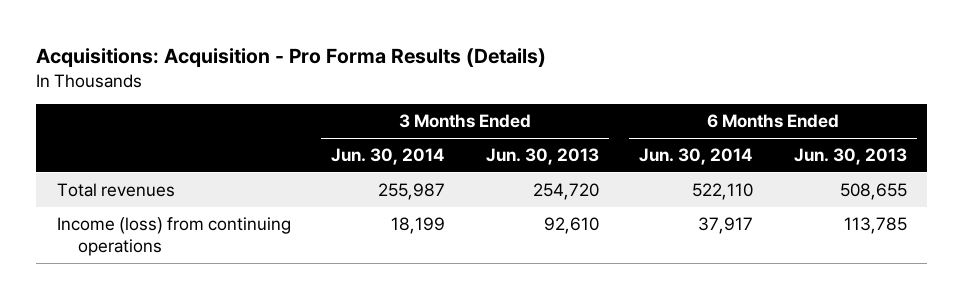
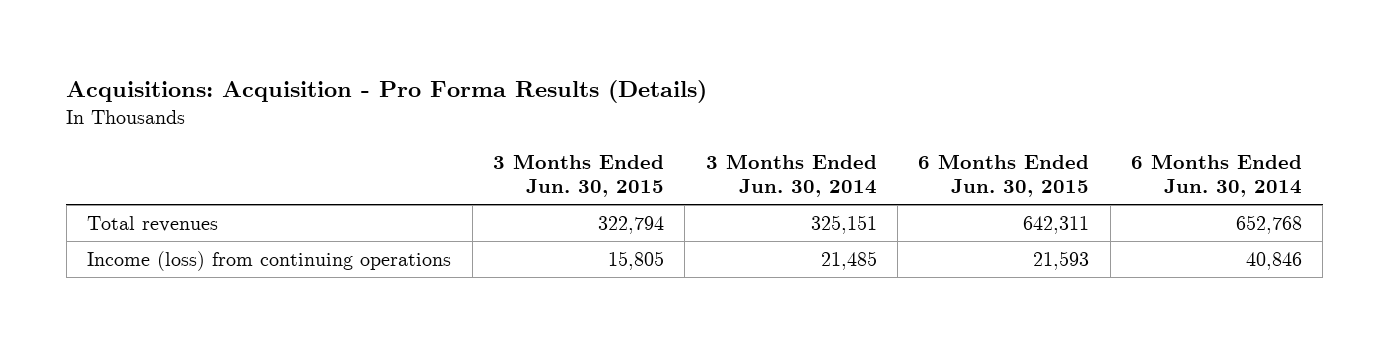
[485,148,599,166] Jun. 30, 2013 -> none
[793,148,907,166] Jun. 30, 2013 -> none
none -> [492,153,664,197] 3 Months Ended Jun. 30, 2015
none -> [918,153,1090,197] 6 Months Ended Jun. 30, 2015
[378,183,446,201] 255,987 -> [810,215,877,235] 325,151
[692,183,754,201] 522,110 -> [1235,215,1302,235] 652,768
[391,217,446,235] 18,199 -> [820,251,877,271] 21,485
[698,217,754,235] 37,917 -> [1245,252,1302,271] 40,846

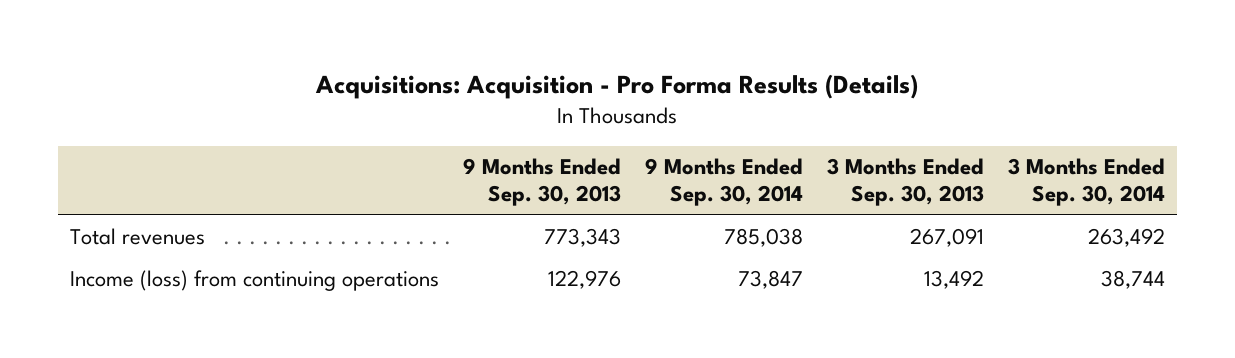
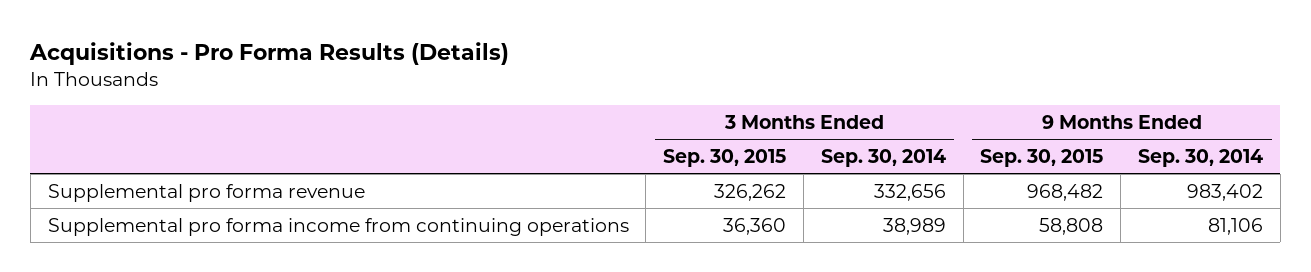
[315,73,919,99] Acquisitions: Acquisition - Pro Forma Results (Details) -> [29,42,510,66] Acquisitions - Pro Forma Results (Details)
[462,158,621,207] 9 Months Ended Sep. 30, 2013 -> none
[827,158,985,207] 3 Months Ended Sep. 30, 2013 -> none
none -> [663,149,787,168] Sep. 30, 2015
none -> [980,149,1104,168] Sep. 30, 2015
[69,228,205,246] Total revenues -> none
none -> [47,183,365,202] Supplemental pro forma revenue
[69,270,439,292] Income (loss) from continuing operations -> [47,217,629,236] Supplemental pro forma income from continuing operations
[737,270,803,290] 73,847 -> [1208,217,1264,235] 81,106
[1101,270,1166,290] 38,744 -> [882,217,946,235] 38,989

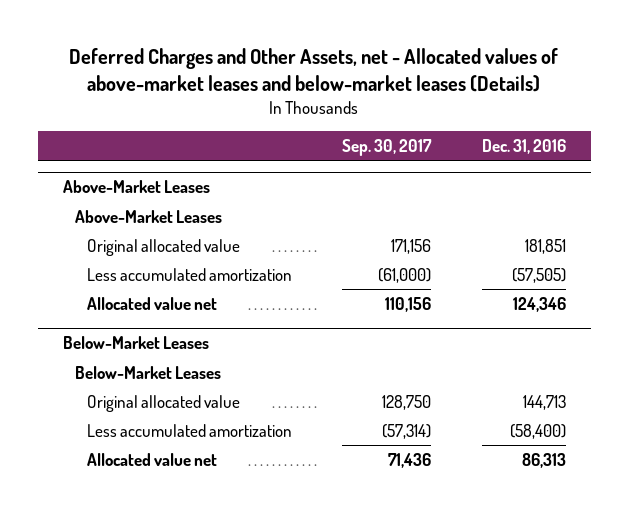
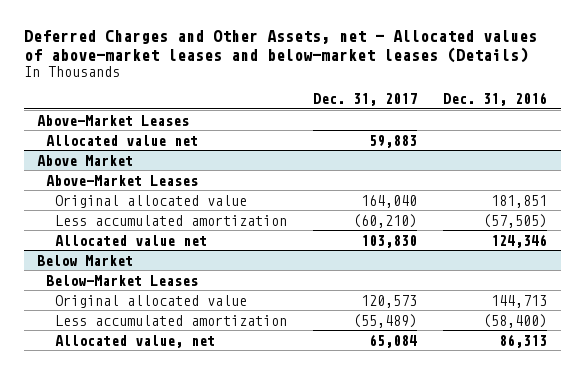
[342,139,433,157] Sep. 30, 2017 -> none
none -> [313,93,418,107] Dec. 31, 2017
[62,180,210,194] Above-Market Leases -> none
none -> [45,134,198,146] Allocated value net
none -> [36,154,133,166] Above Market
none -> [45,174,198,186] Above-Market Leases
[62,336,209,350] Below-Market Leases -> [36,254,133,266] Below Market
[86,453,217,467] Allocated value net -> [54,334,215,348] Allocated value, net

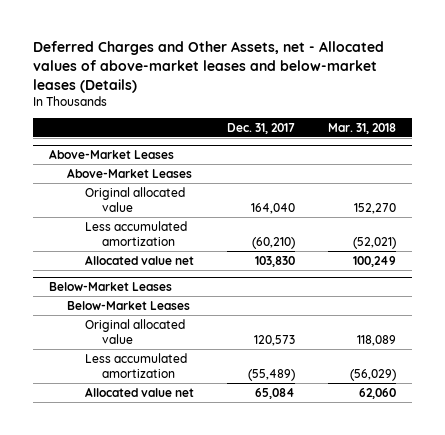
[443,92,548,107] Dec. 31, 2016 -> none
none -> [327,122,396,134] Mar. 31, 2018
[36,114,189,126] Above-Market Leases -> none
[45,134,198,146] Allocated value net -> none
[36,154,133,166] Above Market -> [49,149,175,160] Above-Market Leases
[36,254,133,266] Below Market -> [49,282,173,292] Below-Market Leases
[54,334,215,348] Allocated value, net -> [84,386,194,397] Allocated value net

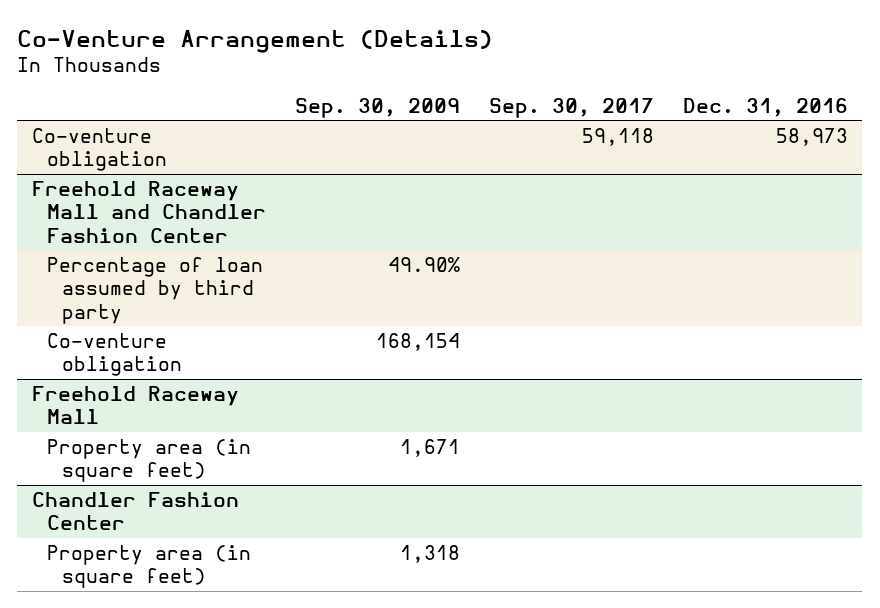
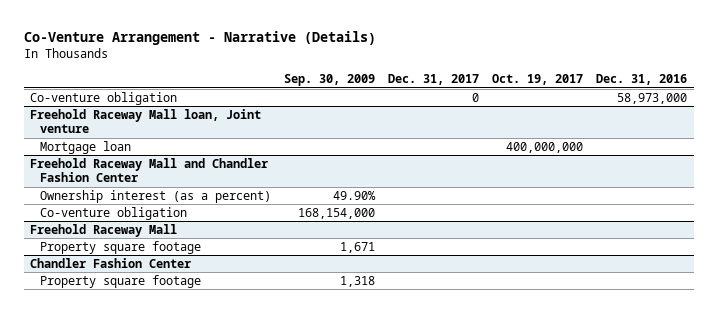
[17,29,494,53] Co-Venture Arrangement (Details) -> [23,31,376,46] Co-Venture Arrangement - Narrative (Details)
[488,98,654,119] Sep. 30, 2017 -> none
none -> [388,74,480,86] Dec. 31, 2017
none -> [492,74,584,86] Oct. 19, 2017
[775,127,848,146] 58,973 -> [617,92,688,104] 58,973,000
none -> [30,108,262,134] Freehold Raceway Mall loan, Joint venture
none -> [40,140,132,154] Mortgage loan
[46,256,263,325] Percentage of loan assumed by third party -> [40,189,272,203] Ownership interest (as a percent)
[375,332,460,351] 168,154 -> [298,207,376,219] 168,154,000
[46,438,251,483] Property area (in square feet) -> [40,240,202,254] Property square footage
[46,544,251,589] Property area (in square feet) -> [40,274,202,288] Property square footage

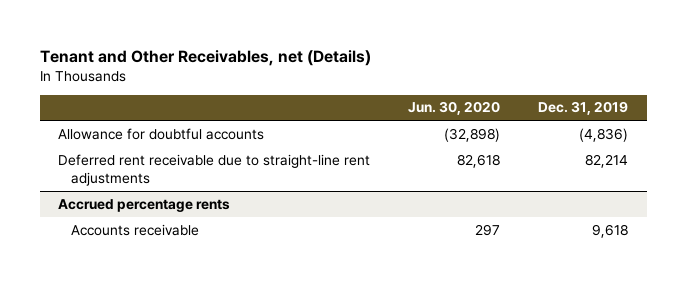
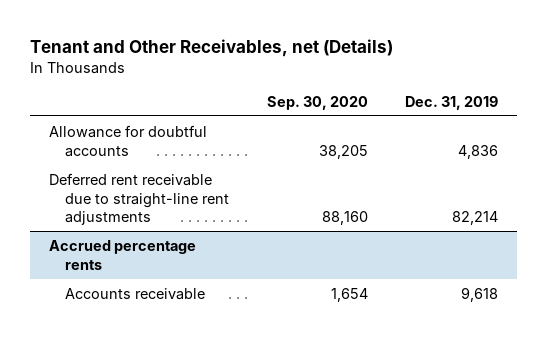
[408,101,501,116] Jun. 30, 2020 -> none
none -> [266,95,368,110] Sep. 30, 2020
[578,127,628,142] (4,836) -> [458,144,499,159] 4,836

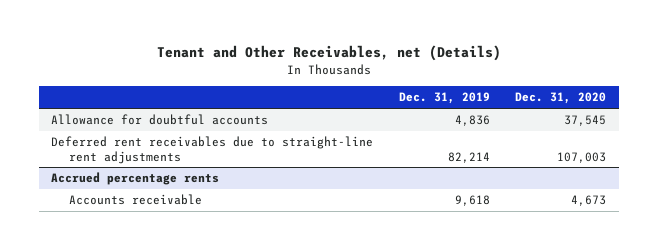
[266,95,368,110] Sep. 30, 2020 -> none
none -> [515,92,607,105] Dec. 31, 2020
[48,172,230,226] Deferred rent receivable due to straight-line rent adjustments -> [51,136,374,164] Deferred rent receivables due to straight-line rent adjustments

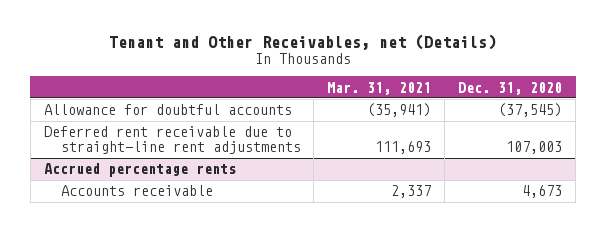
[398,92,490,105] Dec. 31, 2019 -> none
none -> [327,81,432,95] Mar. 31, 2021
[564,115,607,127] 37,545 -> [498,103,563,118] (37,545)
[51,136,374,164] Deferred rent receivables due to straight-line rent adjustments -> [43,126,301,155] Deferred rent receivable due to straight-line rent adjustments

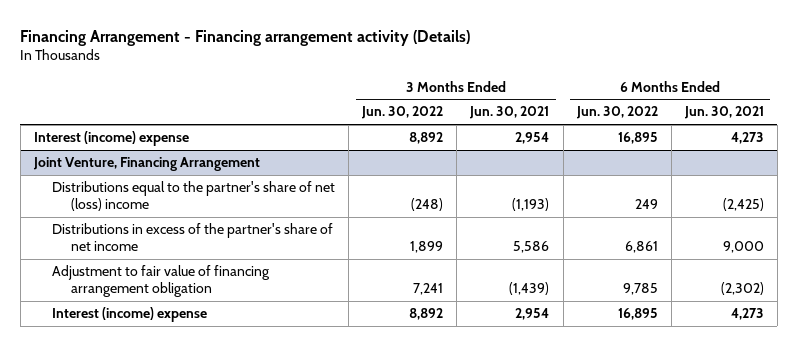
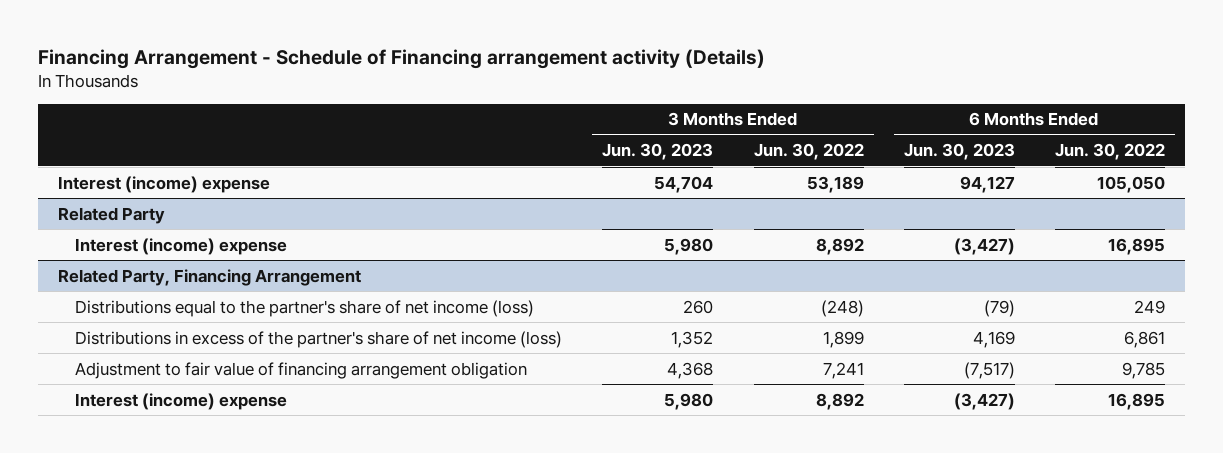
[20,29,471,46] Financing Arrangement - Financing arrangement activity (Details) -> [37,48,765,69] Financing Arrangement - Schedule of Financing arrangement activity (Details)
[469,106,550,120] Jun. 30, 2021 -> none
[683,106,764,120] Jun. 30, 2021 -> none
none -> [602,143,714,161] Jun. 30, 2023
none -> [903,143,1015,161] Jun. 30, 2023
none -> [57,175,270,193] Interest (income) expense
none -> [57,206,165,224] Related Party
[32,157,260,172] Joint Venture, Financing Arrangement -> none
none -> [57,268,361,286] Related Party, Financing Arrangement
[52,181,336,212] Distributions equal to the partner's share of net (loss) income -> [75,299,535,317] Distributions equal to the partner's share of net income (loss)
[52,223,334,252] Distributions in excess of the partner's share of net income -> [75,330,563,348] Distributions in excess of the partner's share of net income (loss)

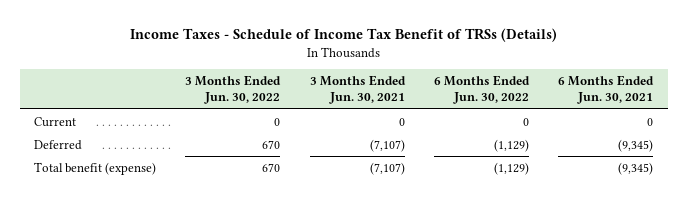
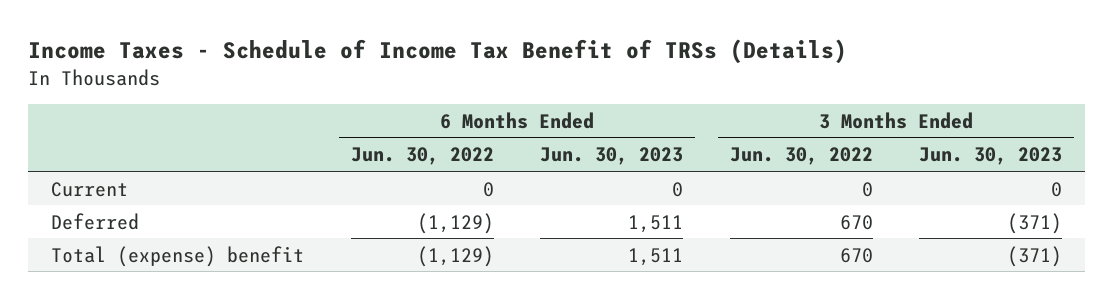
[309,75,406,105] 3 Months Ended Jun. 30, 2021 -> none
[558,75,655,105] 6 Months Ended Jun. 30, 2021 -> none
none -> [540,147,684,166] Jun. 30, 2023
none -> [919,147,1063,166] Jun. 30, 2023
[34,161,157,175] Total benefit (expense) -> [51,245,305,267] Total (expense) benefit

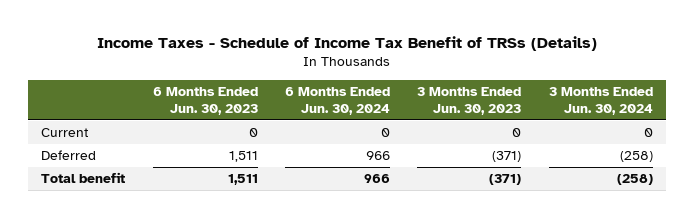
[350,147,494,166] Jun. 30, 2022 -> none
[729,147,873,166] Jun. 30, 2022 -> none
none -> [285,86,391,115] 6 Months Ended Jun. 30, 2024
none -> [548,86,653,115] 3 Months Ended Jun. 30, 2024
[51,245,305,267] Total (expense) benefit -> [41,172,126,184] Total benefit

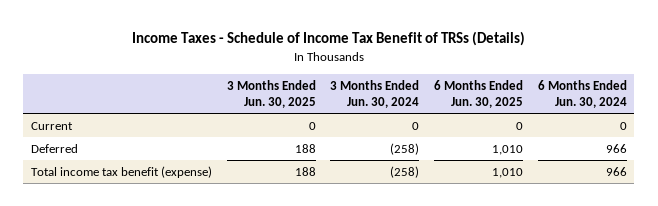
[152,86,258,115] 6 Months Ended Jun. 30, 2023 -> none
[417,86,522,115] 3 Months Ended Jun. 30, 2023 -> none
none -> [226,79,316,109] 3 Months Ended Jun. 30, 2025
none -> [434,79,524,109] 6 Months Ended Jun. 30, 2025
[41,172,126,184] Total benefit -> [30,165,212,178] Total income tax benefit (expense)

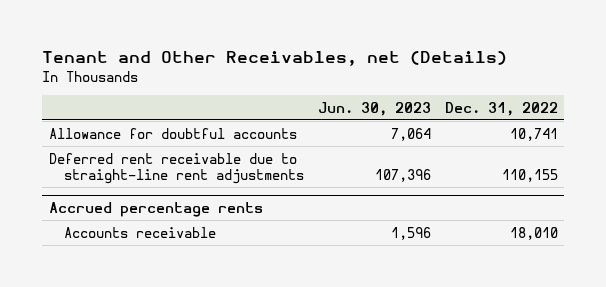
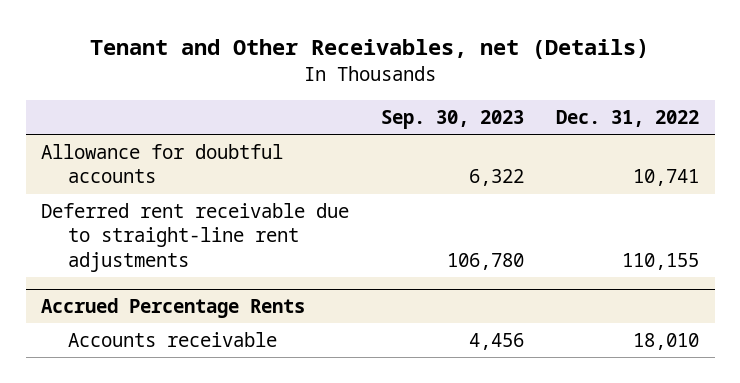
[317,101,431,116] Jun. 30, 2023 -> none
none -> [381,110,525,130] Sep. 30, 2023
[48,201,263,217] Accrued percentage rents -> [41,298,306,319] Accrued Percentage Rents

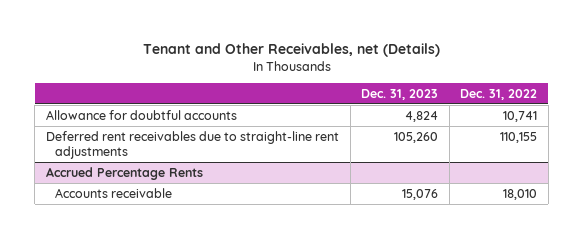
[381,110,525,130] Sep. 30, 2023 -> none
none -> [361,88,439,100] Dec. 31, 2023
[41,202,350,272] Deferred rent receivable due to straight-line rent adjustments -> [45,130,339,160] Deferred rent receivables due to straight-line rent adjustments

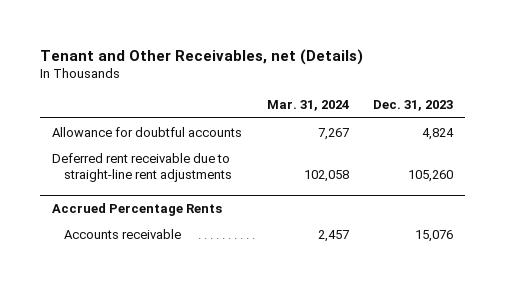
[460,88,538,100] Dec. 31, 2022 -> none
none -> [266,100,349,112] Mar. 31, 2024
[45,130,339,160] Deferred rent receivables due to straight-line rent adjustments -> [52,152,233,182] Deferred rent receivable due to straight-line rent adjustments

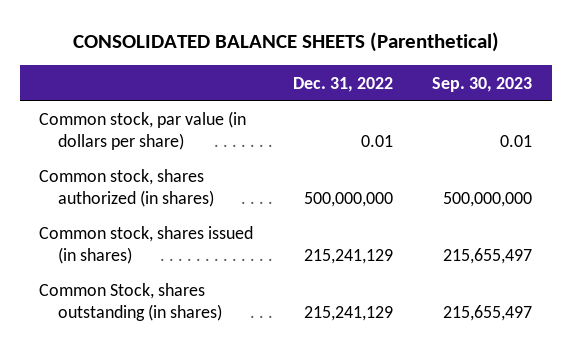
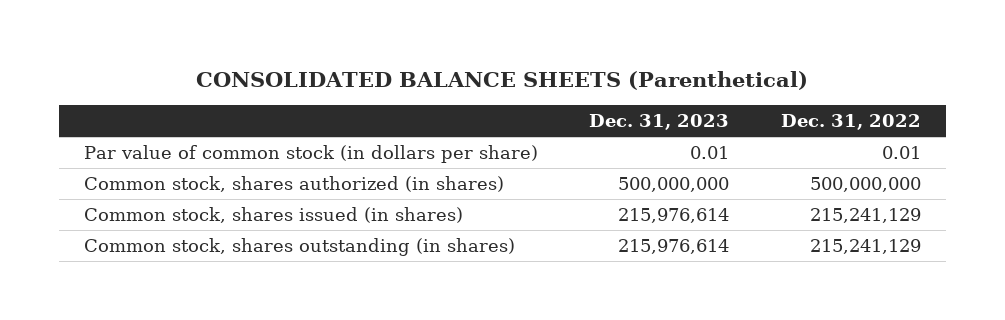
[431,76,532,92] Sep. 30, 2023 -> none
none -> [589,114,730,131] Dec. 31, 2023
[39,111,247,150] Common stock, par value (in dollars per share) -> [84,145,539,164] Par value of common stock (in dollars per share)
[39,283,222,321] Common Stock, shares outstanding (in shares) -> [84,238,516,257] Common stock, shares outstanding (in shares)

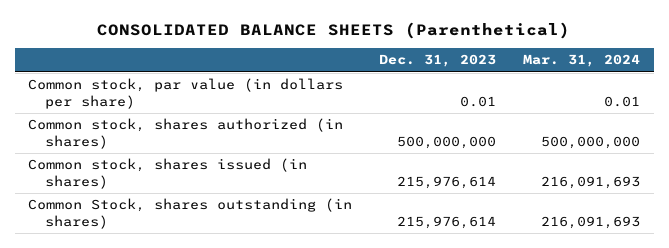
[780,114,921,131] Dec. 31, 2022 -> none
none -> [523,54,641,68] Mar. 31, 2024
[84,145,539,164] Par value of common stock (in dollars per share) -> [28,78,344,109] Common stock, par value (in dollars per share)
[84,238,516,257] Common stock, shares outstanding (in shares) -> [28,198,353,229] Common Stock, shares outstanding (in shares)

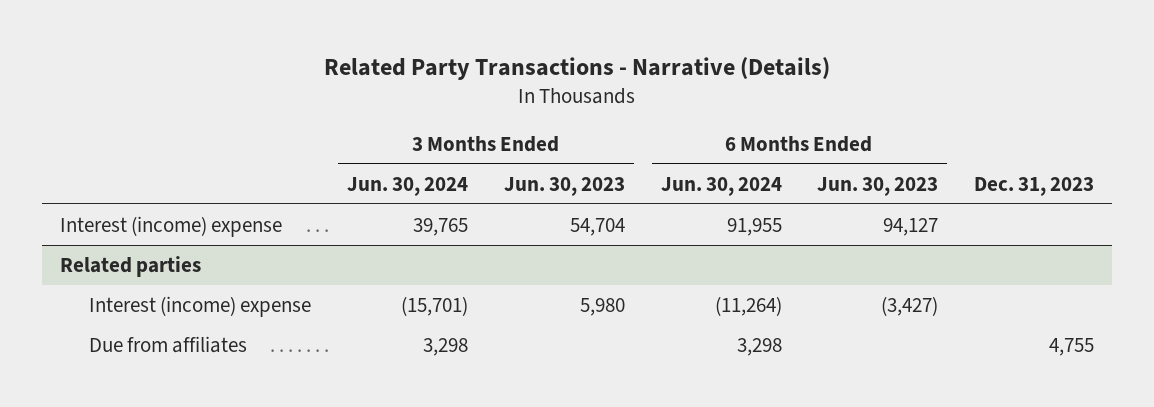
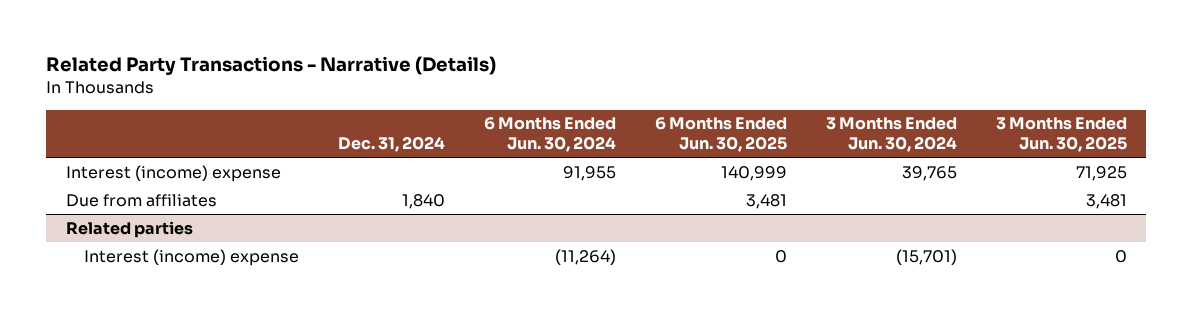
[503,176,625,196] Jun. 30, 2023 -> none
[817,176,939,196] Jun. 30, 2023 -> none
[974,176,1095,196] Dec. 31, 2023 -> none
none -> [337,136,445,153] Dec. 31, 2024
none -> [654,117,787,153] 6 Months Ended Jun. 30, 2025
none -> [995,117,1127,153] 3 Months Ended Jun. 30, 2025
none -> [65,193,217,207] Due from affiliates
[89,335,248,353] Due from affiliates -> none

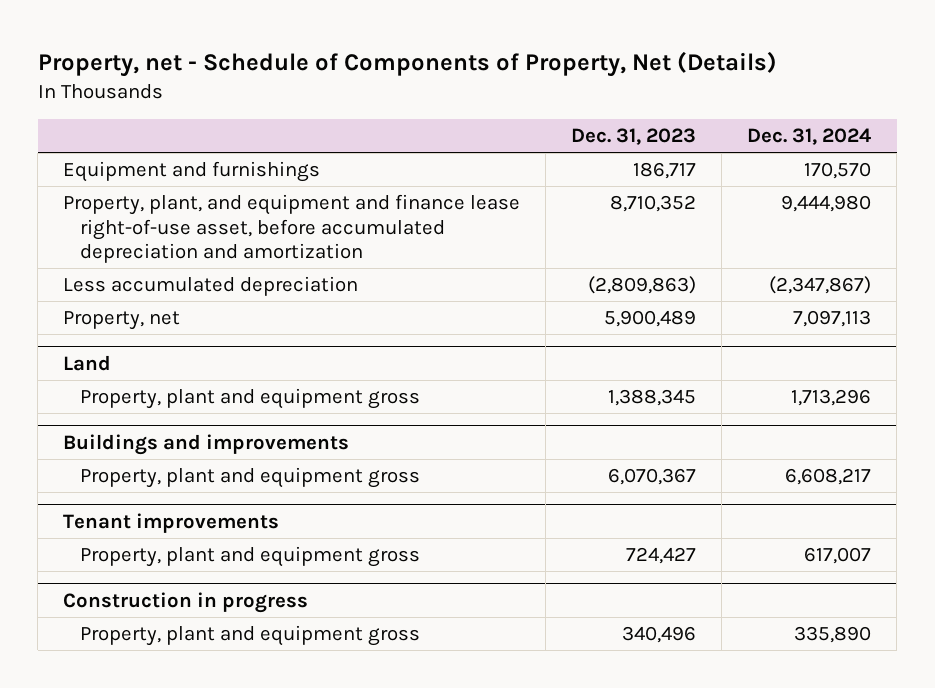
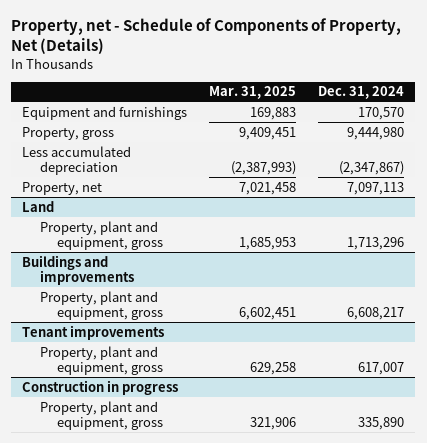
[571,127,697,145] Dec. 31, 2023 -> none
none -> [209,86,297,100] Mar. 31, 2025
[63,194,521,264] Property, plant, and equipment and finance lease right-of-use asset, before accumulated depreciation and amortization -> [22,126,115,140] Property, gross
[79,388,420,410] Property, plant and equipment gross -> [39,220,163,251] Property, plant and equipment, gross
[79,467,420,489] Property, plant and equipment gross -> [39,290,163,321] Property, plant and equipment, gross
[79,546,420,568] Property, plant and equipment gross -> [39,345,163,376] Property, plant and equipment, gross
[79,625,420,647] Property, plant and equipment gross -> [39,400,163,431] Property, plant and equipment, gross

